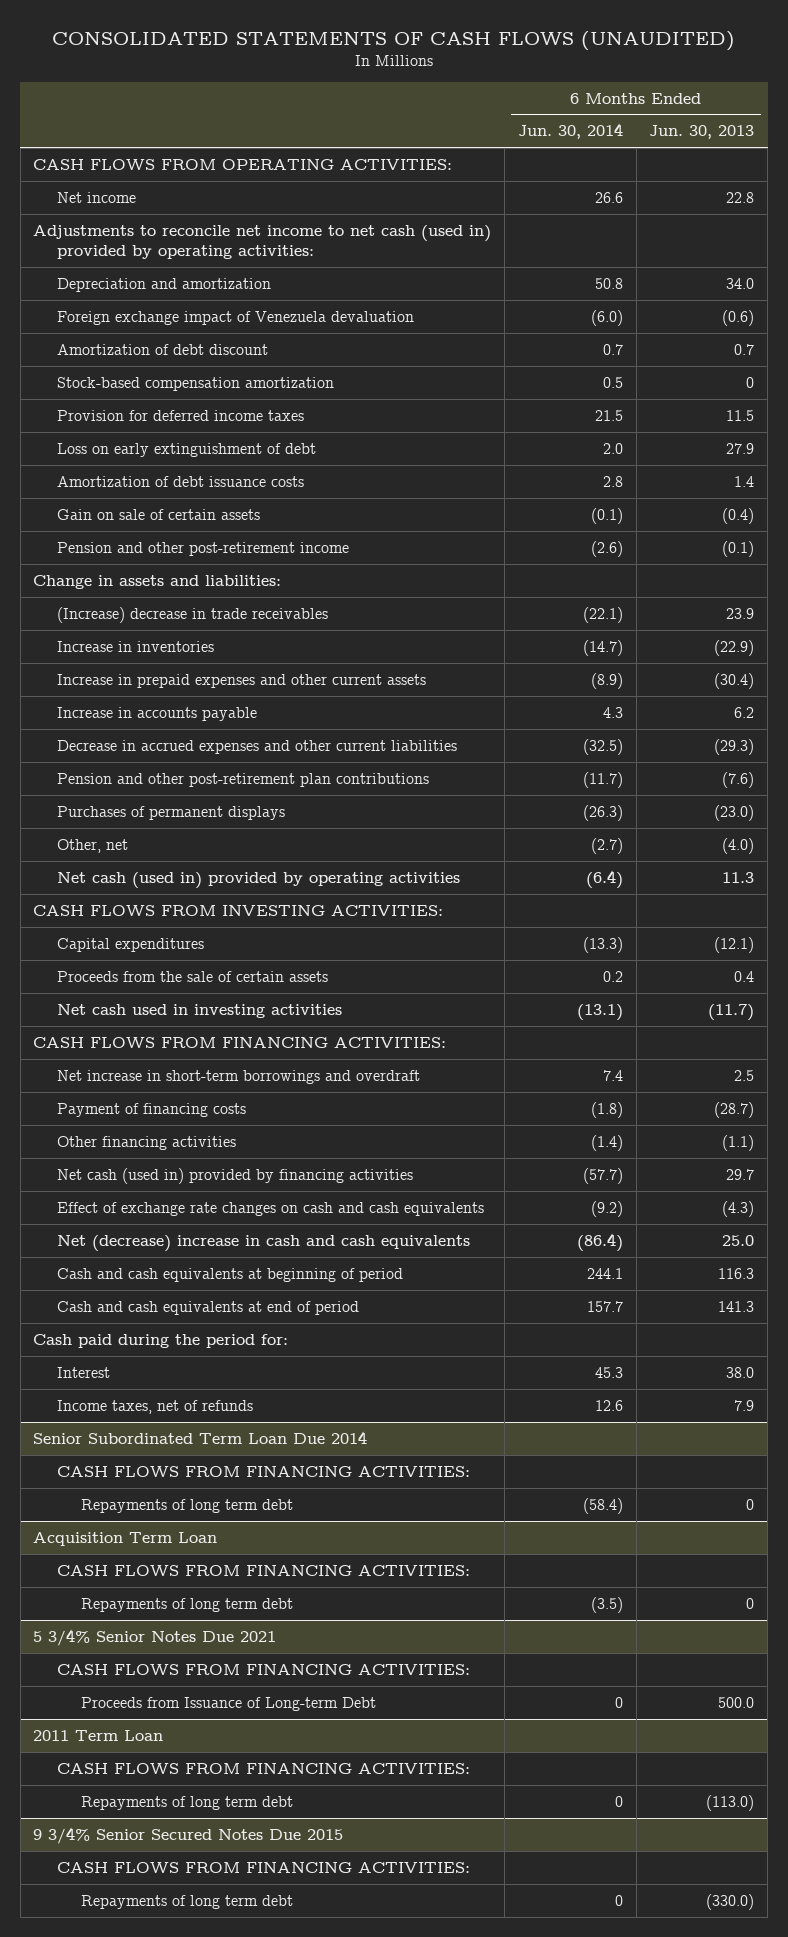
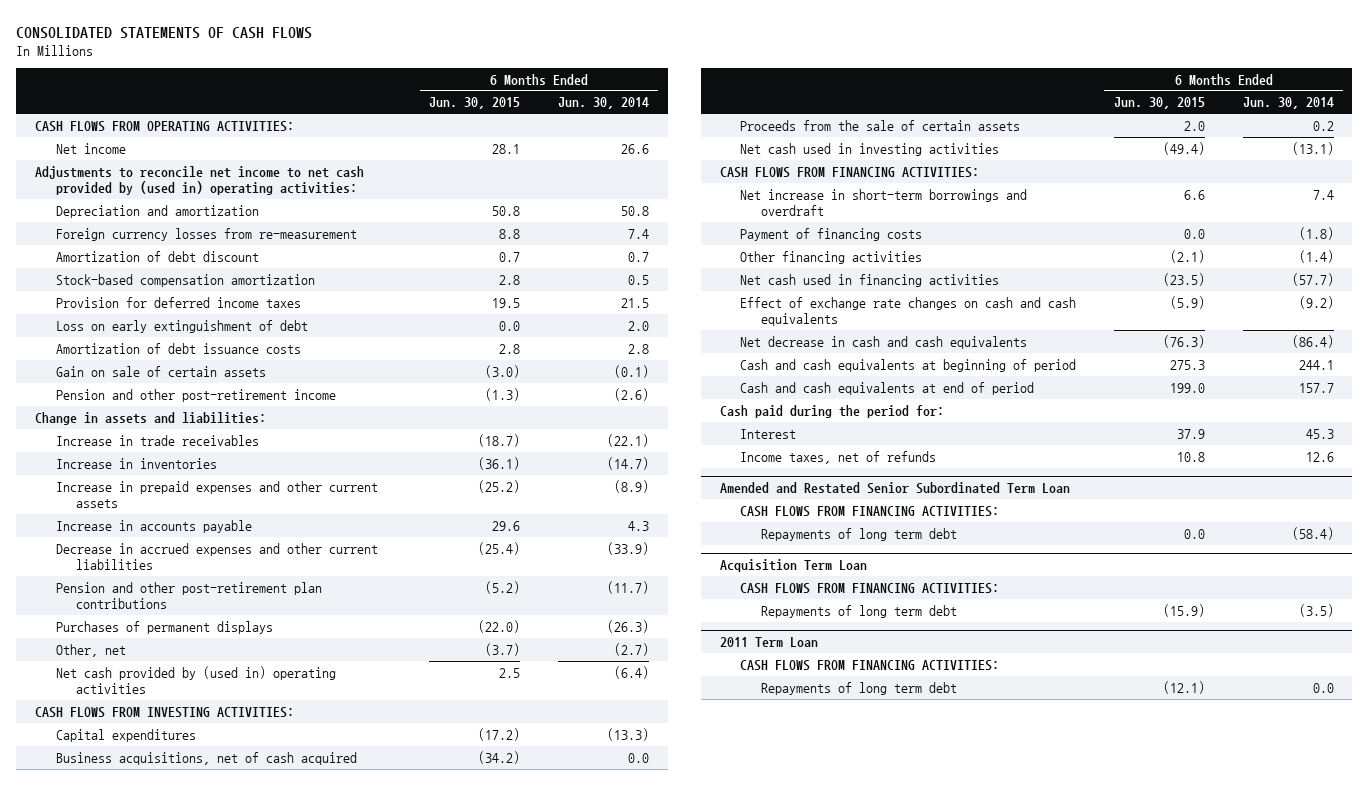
[51,30,735,51] CONSOLIDATED STATEMENTS OF CASH FLOWS (UNAUDITED) -> [16,27,313,40] CONSOLIDATED STATEMENTS OF CASH FLOWS
[649,125,755,140] Jun. 30, 2013 -> none
none -> [429,97,521,110] Jun. 30, 2015
[33,224,492,259] Adjustments to reconcile net income to net cash (used in) provided by operating activities: -> [35,165,365,195] Adjustments to reconcile net income to net cash provided by (used in) operating activities:
[57,310,415,325] Foreign exchange impact of Venezuela devaluation -> none
none -> [55,227,357,241] Foreign currency losses from re-measurement
[57,606,329,623] (Increase) decrease in trade receivables -> [55,434,259,446] Increase in trade receivables
[582,738,623,755] (32.5) -> [607,541,650,555] (33.9)
[57,871,461,889] Net cash (used in) provided by operating activities -> [55,665,336,694] Net cash provided by (used in) operating activities
none -> [55,751,357,765] Business acquisitions, net of cash acquired
[57,1167,414,1184] Net cash (used in) provided by financing activities -> [740,273,1000,287] Net cash used in financing activities
[57,1234,471,1252] Net (decrease) increase in cash and cash equivalents -> [740,335,1028,349] Net decrease in cash and cash equivalents
[33,1430,368,1444] Senior Subordinated Term Loan Due 2014 -> none
none -> [719,481,1070,494] Amended and Restated Senior Subordinated Term Loan
[33,1628,277,1646] 5 3/4% Senior Notes Due 2021 -> none
[57,1663,471,1675] CASH FLOWS FROM FINANCING ACTIVITIES: -> none
[81,1696,377,1711] Proceeds from Issuance of Long-term Debt -> none
[33,1826,344,1844] 9 3/4% Senior Secured Notes Due 2015 -> none
[57,1861,471,1873] CASH FLOWS FROM FINANCING ACTIVITIES: -> none
[81,1894,294,1909] Repayments of long term debt -> none
[614,1795,623,1807] 0 -> [1312,682,1334,693] 0.0

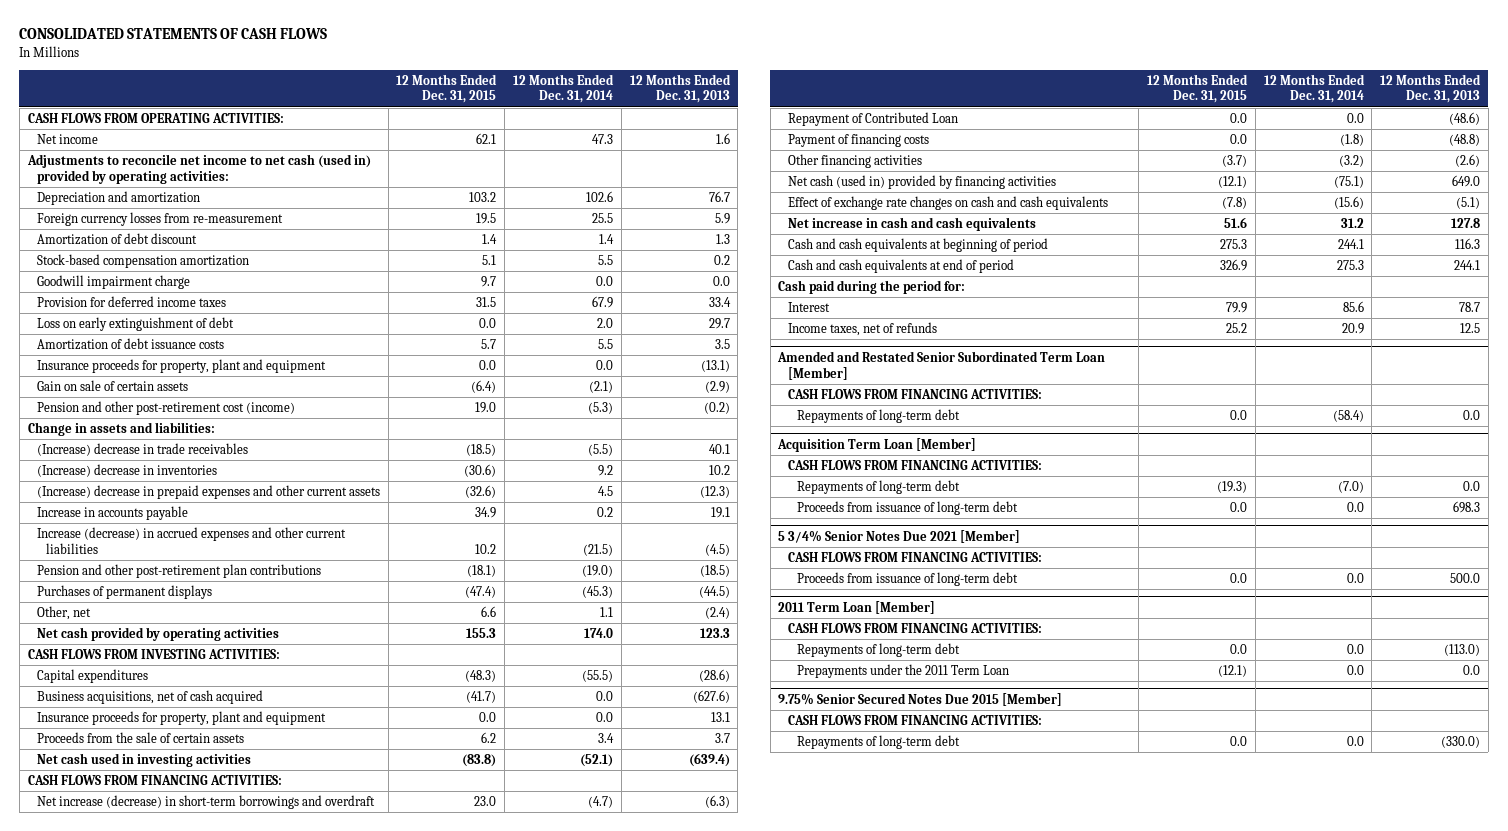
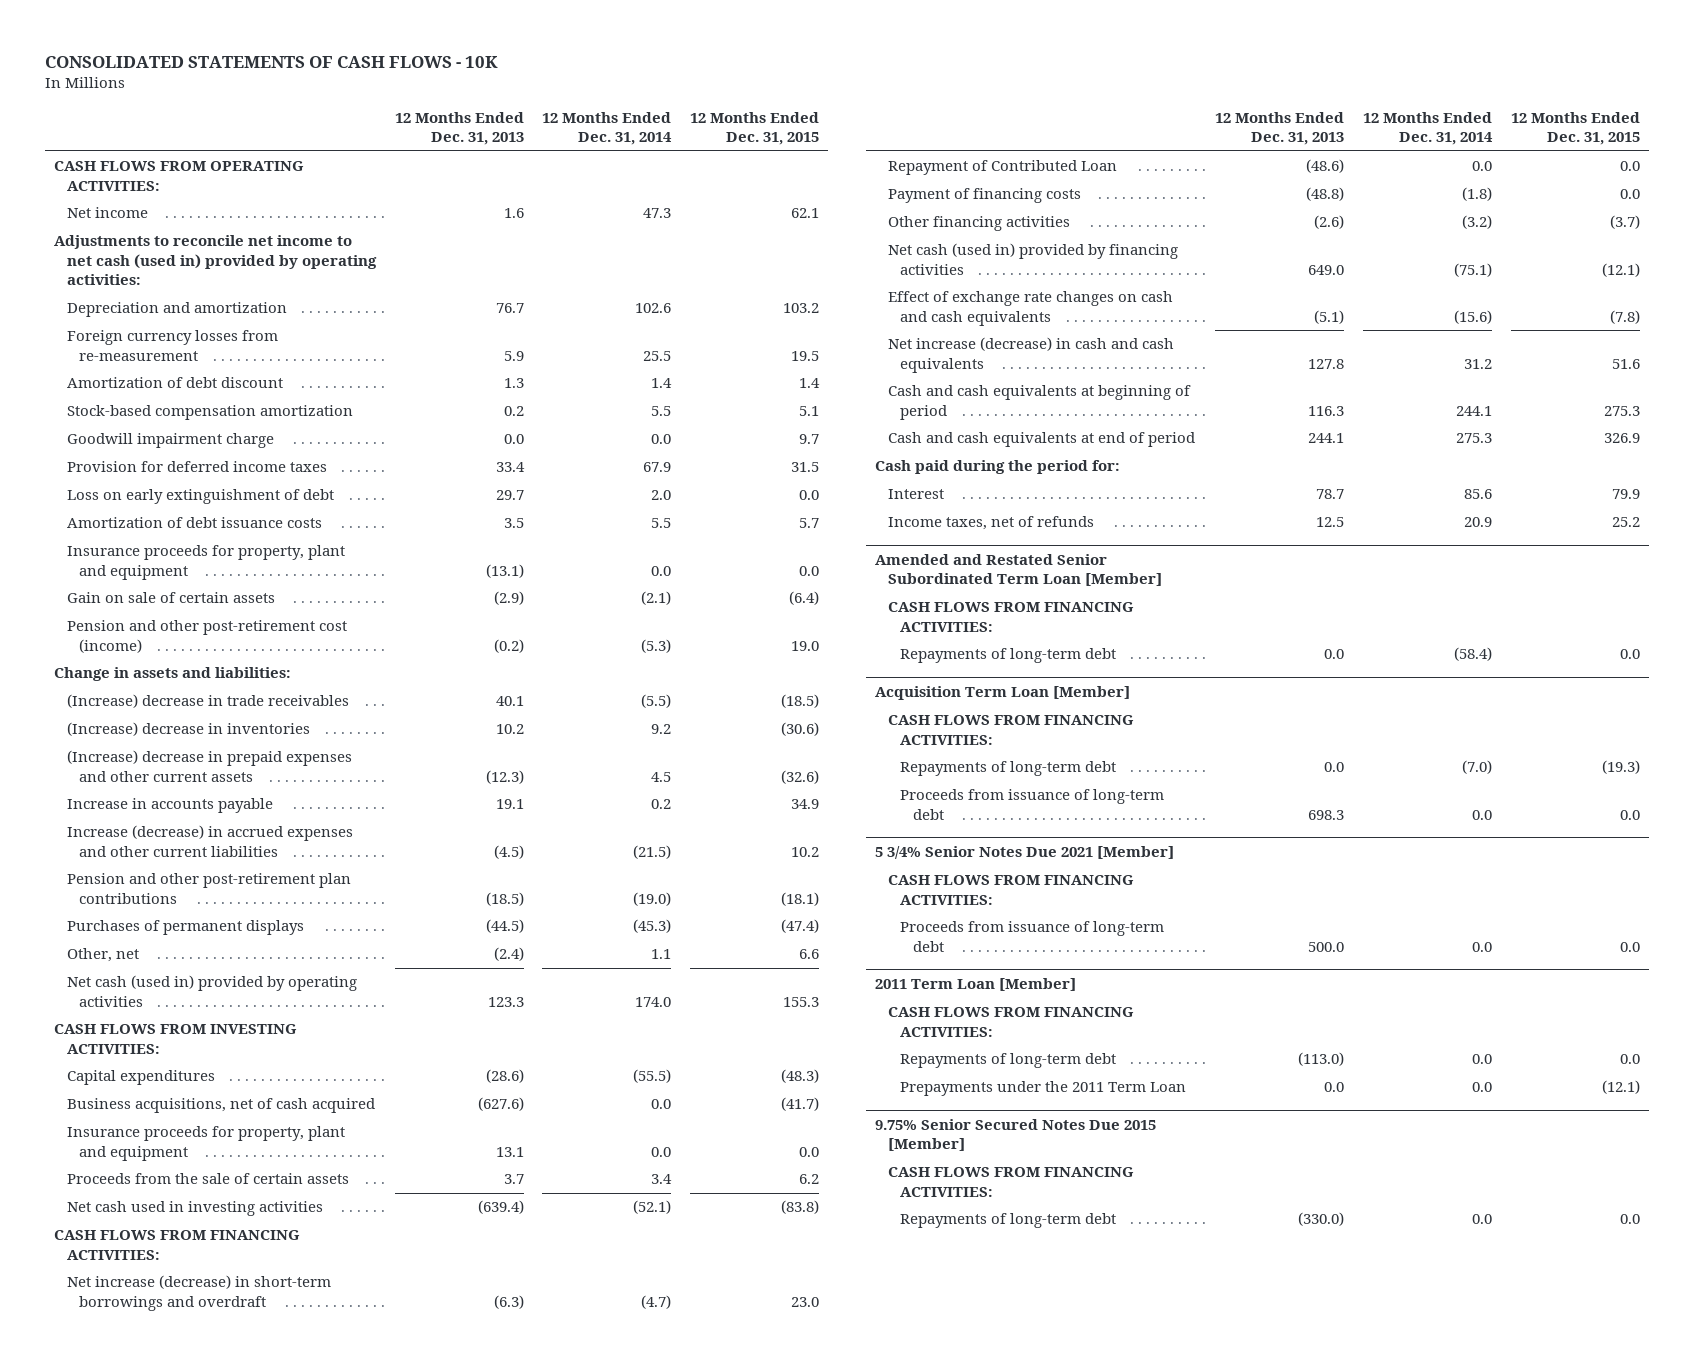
[19,28,328,40] CONSOLIDATED STATEMENTS OF CASH FLOWS -> [45,56,499,69] CONSOLIDATED STATEMENTS OF CASH FLOWS - 10K
[36,626,279,641] Net cash provided by operating activities -> [66,975,357,1007] Net cash (used in) provided by operating activities
[787,216,1036,231] Net increase in cash and cash equivalents -> [887,337,1174,373] Net increase (decrease) in cash and cash equivalents

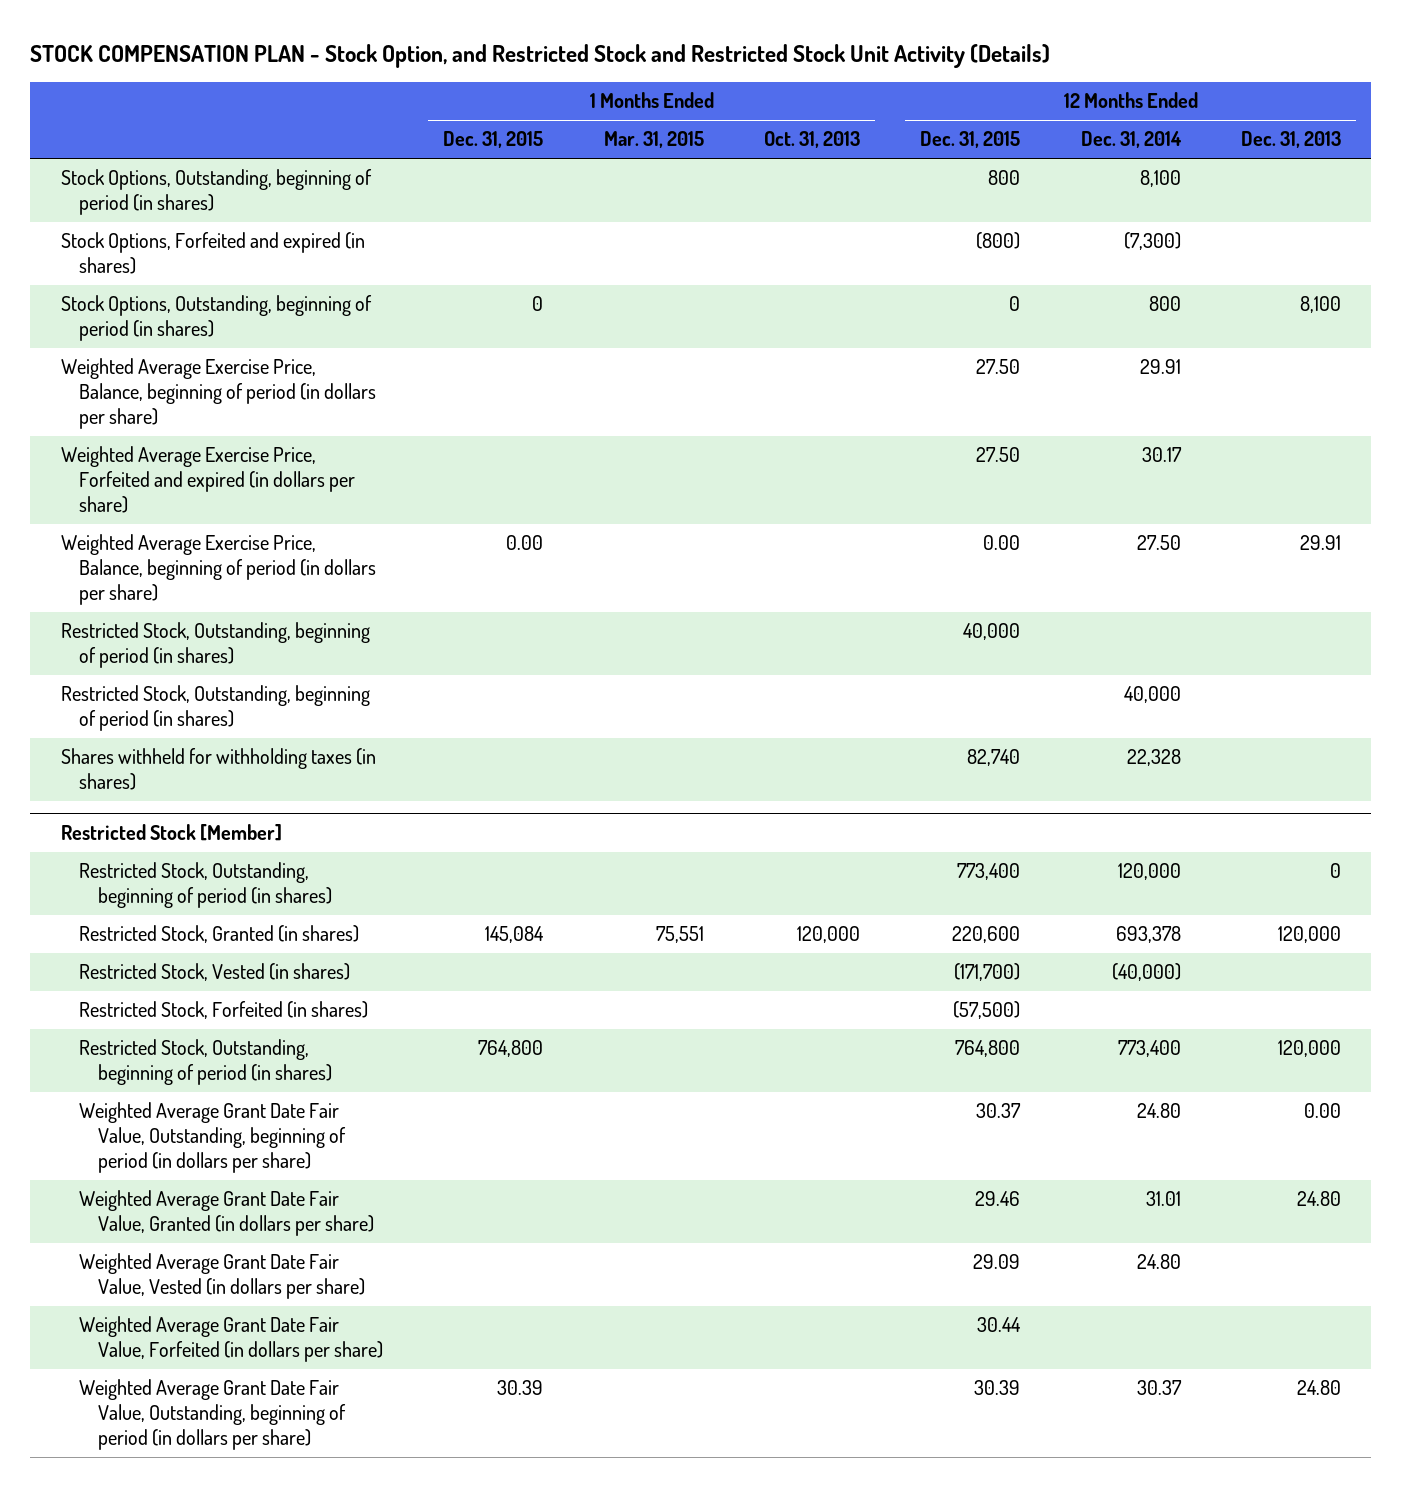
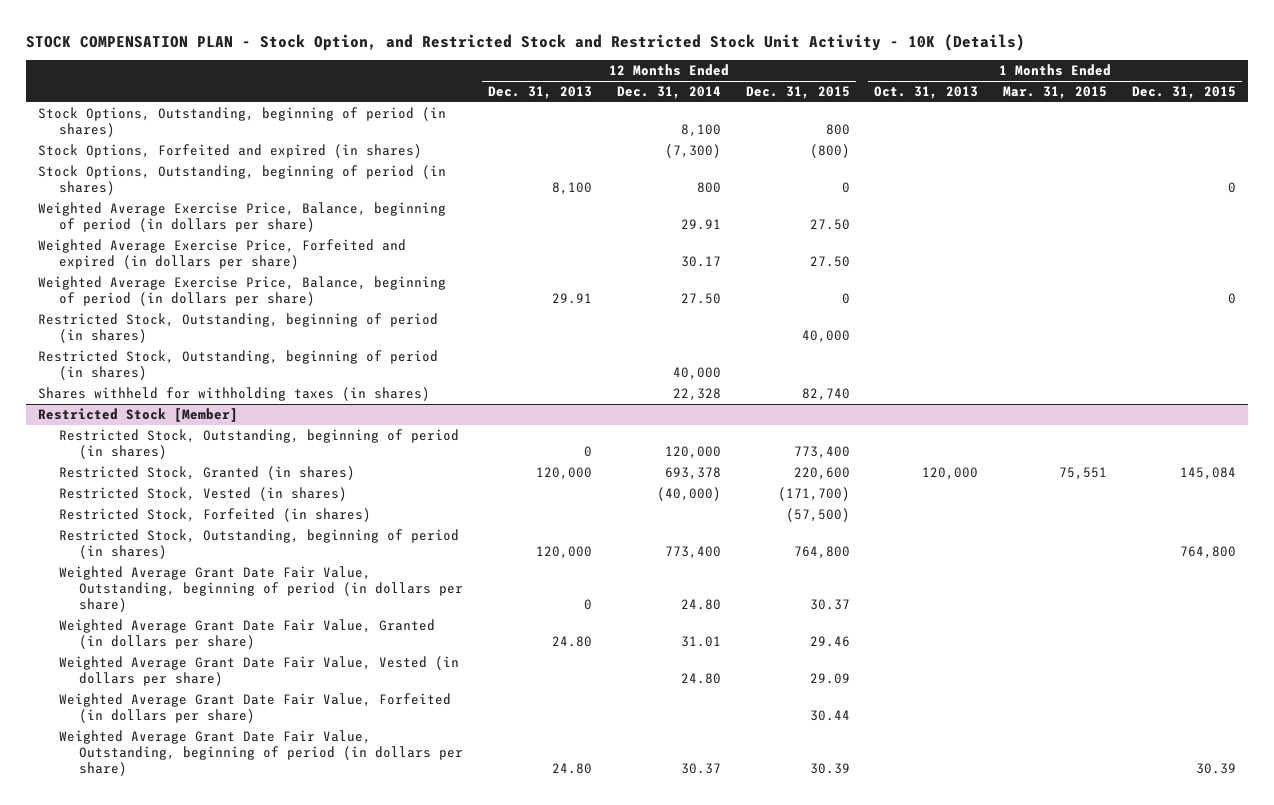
[30,43,1051,68] STOCK COMPENSATION PLAN - Stock Option, and Restricted Stock and Restricted Stock Unit Activity (Details) -> [25,33,1025,51] STOCK COMPENSATION PLAN - Stock Option, and Restricted Stock and Restricted Stock Unit Activity - 10K (Details)
[506,535,544,551] 0.00 -> [1228,293,1237,305] 0
[983,535,1021,551] 0.00 -> [841,293,850,305] 0
[1304,1103,1342,1119] 0.00 -> [584,599,593,611] 0

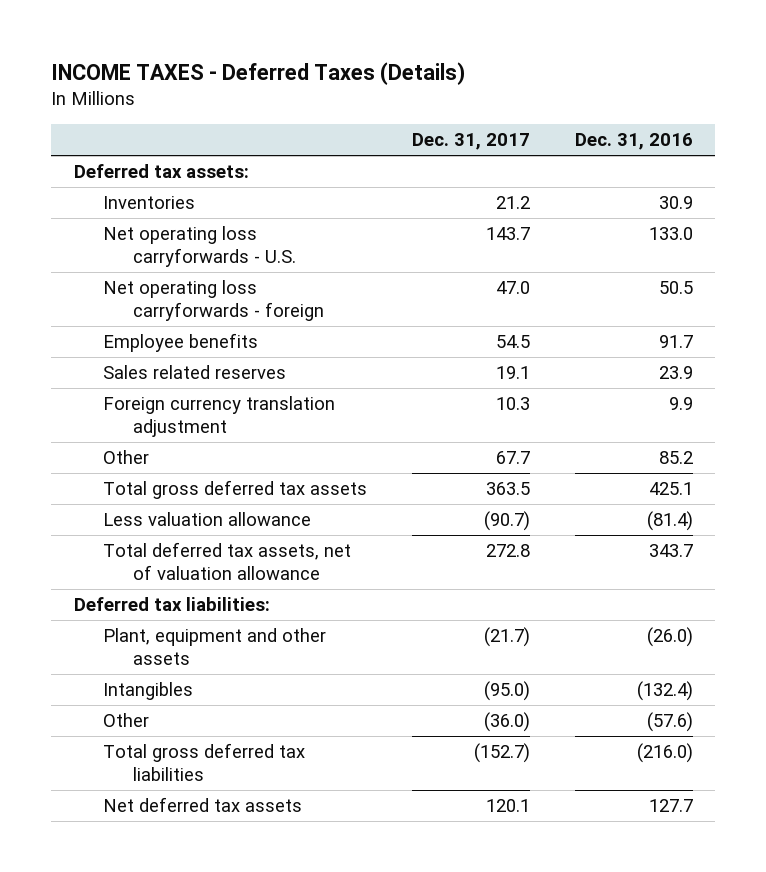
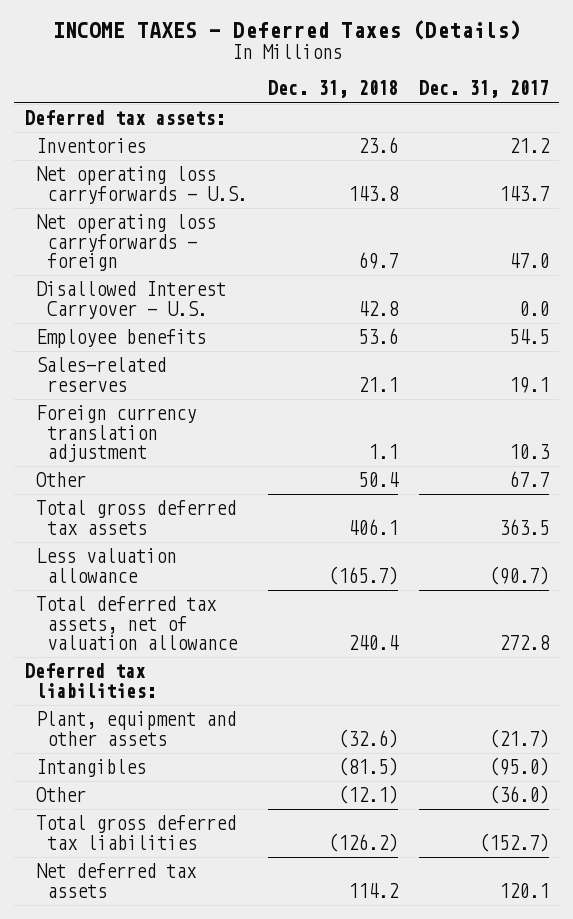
[574,133,693,151] Dec. 31, 2016 -> none
none -> [267,80,398,99] Dec. 31, 2018
none -> [35,281,226,319] Disallowed Interest Carryover - U.S.
[103,365,287,380] Sales related reserves -> [35,357,166,392] Sales-related reserves

